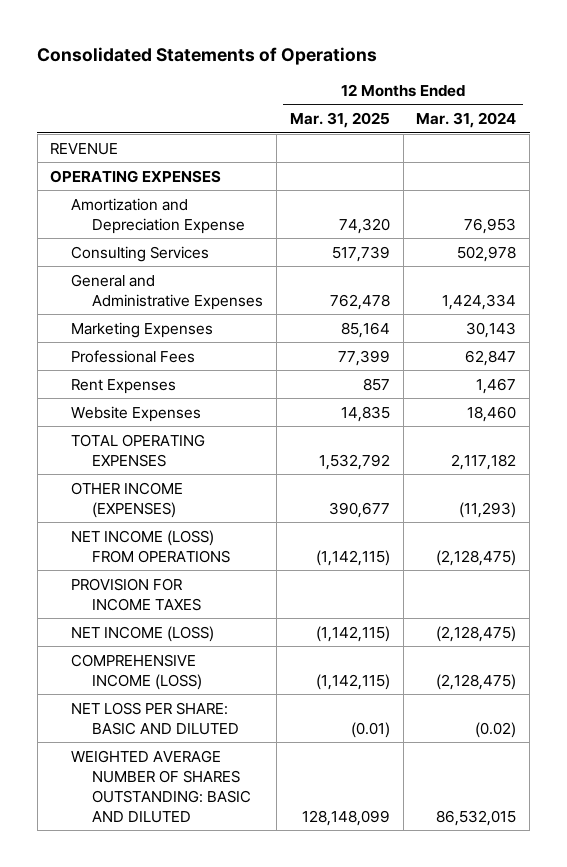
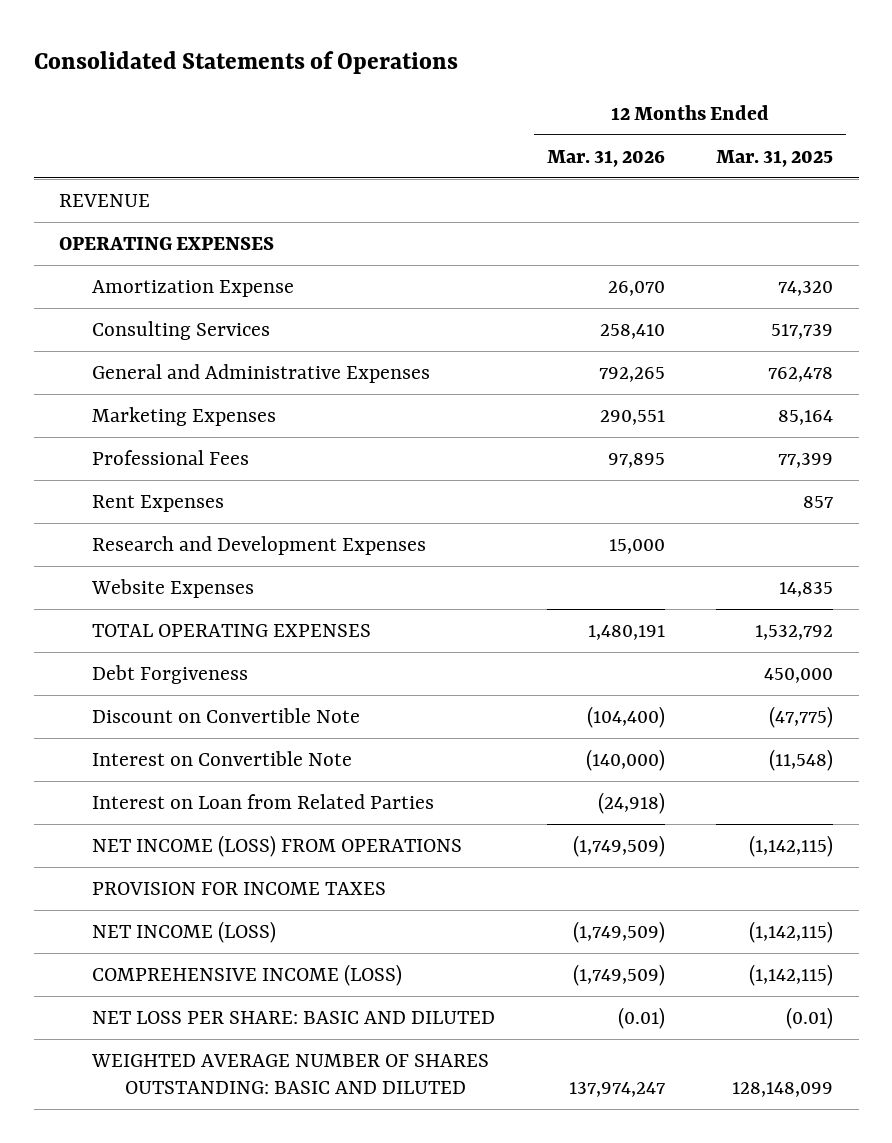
[416,112,517,129] Mar. 31, 2024 -> none
none -> [546,149,665,167] Mar. 31, 2026
[71,197,246,234] Amortization and Depreciation Expense -> [92,280,295,298] Amortization Expense
none -> [92,536,427,556] Research and Development Expenses
[71,481,184,518] OTHER INCOME (EXPENSES) -> none
none -> [92,665,249,685] Debt Forgiveness
none -> [92,708,361,724] Discount on Convertible Note
none -> [92,751,353,767] Interest on Convertible Note
none -> [92,794,435,810] Interest on Loan from Related Parties

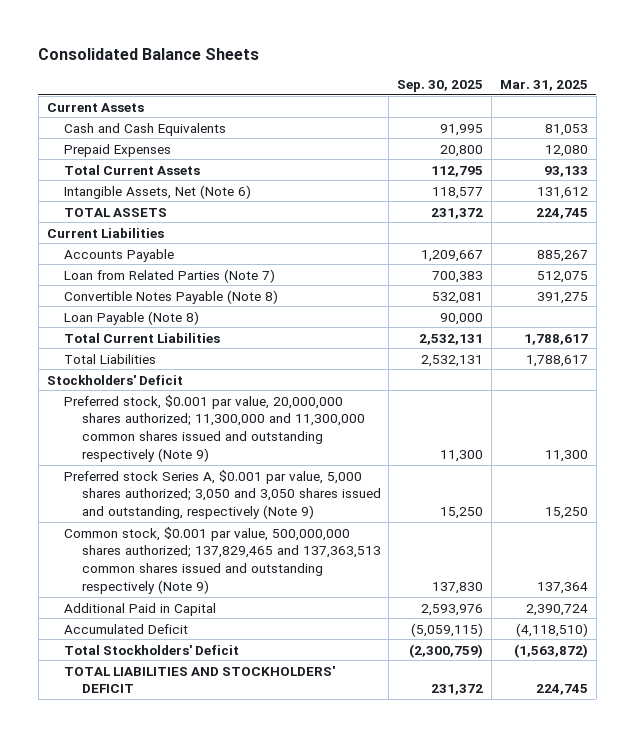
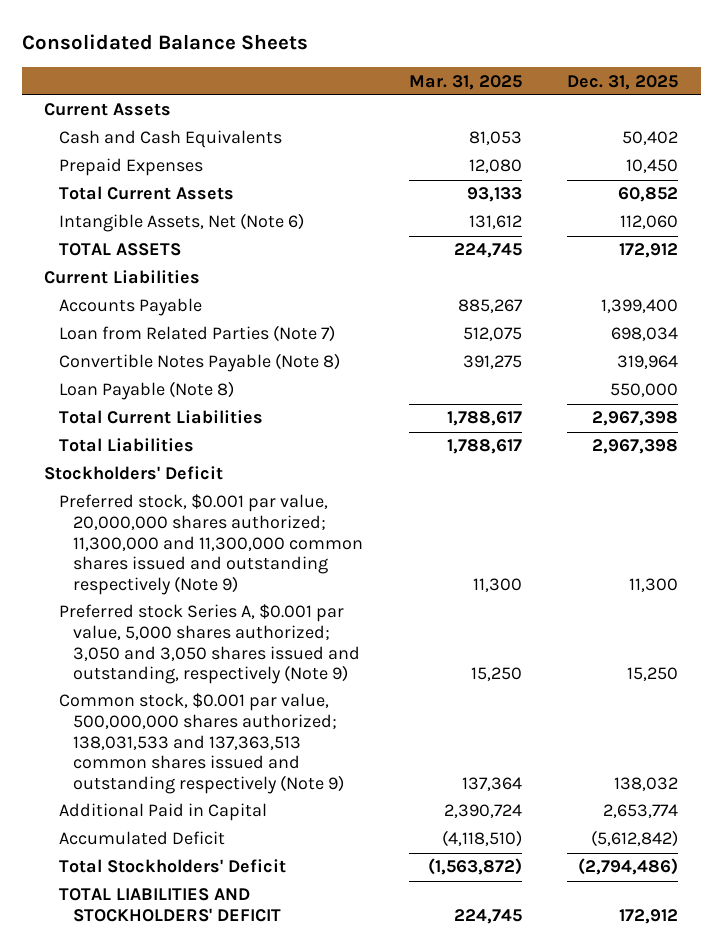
[397,80,484,93] Sep. 30, 2025 -> none
none -> [567,74,679,90] Dec. 31, 2025
[64,526,381,594] Common stock, $0.001 par value, 500,000,000 shares authorized; 137,829,465 and 137,363,513 common shares issued and outstanding respectively (Note 9) -> [58,693,345,794] Common stock, $0.001 par value, 500,000,000 shares authorized; 138,031,533 and 137,363,513 common shares issued and outstanding respectively (Note 9)

